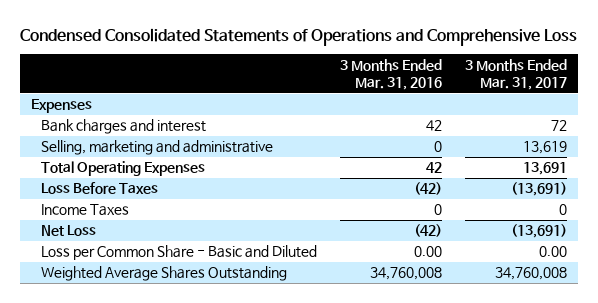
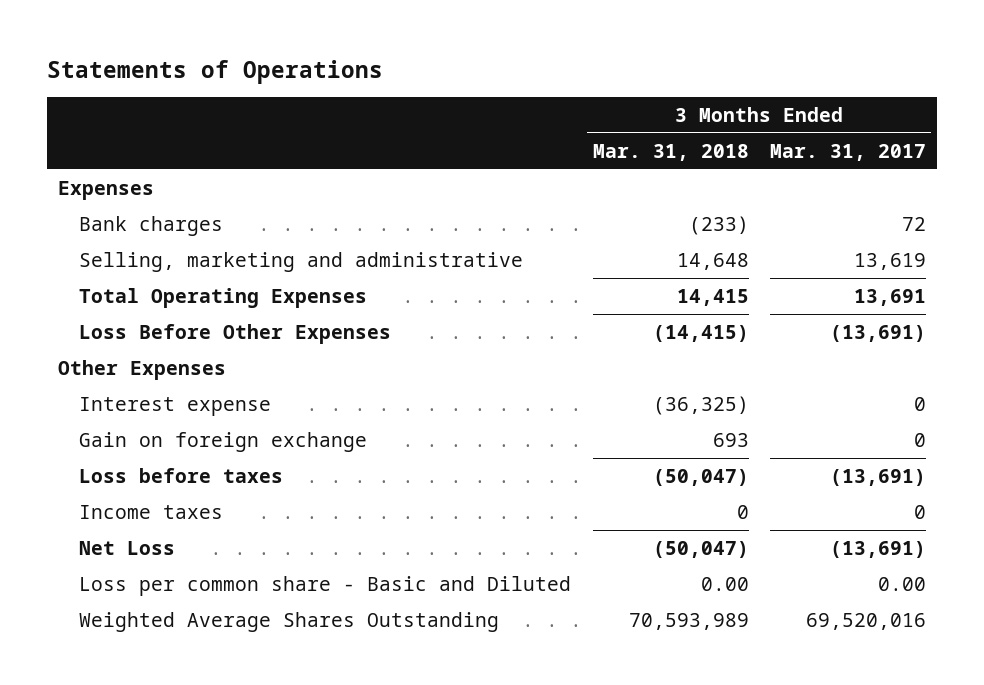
[19,27,577,46] Condensed Consolidated Statements of Operations and Comprehensive Loss -> [47,59,384,84] Statements of Operations
[339,58,442,90] 3 Months Ended Mar. 31, 2016 -> none
none -> [592,143,749,161] Mar. 31, 2018
[41,119,207,135] Bank charges and interest -> [79,215,224,236] Bank charges
none -> [79,323,392,344] Loss Before Other Expenses
none -> [57,359,226,380] Other Expenses
none -> [79,396,272,416] Interest expense
none -> [79,431,368,452] Gain on foreign exchange
[41,182,159,195] Loss Before Taxes -> [79,467,284,483] Loss before taxes
[41,204,130,217] Income Taxes -> [79,504,224,519] Income taxes
[41,245,318,261] Loss per Common Share - Basic and Diluted -> [79,575,572,596] Loss per common share - Basic and Diluted
[494,267,567,281] 34,760,008 -> [806,612,927,630] 69,520,016

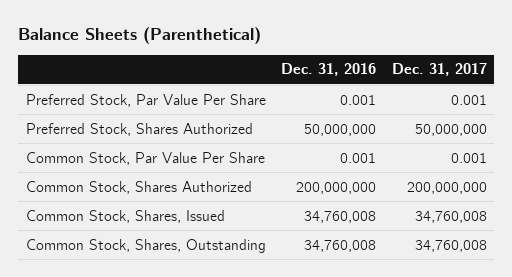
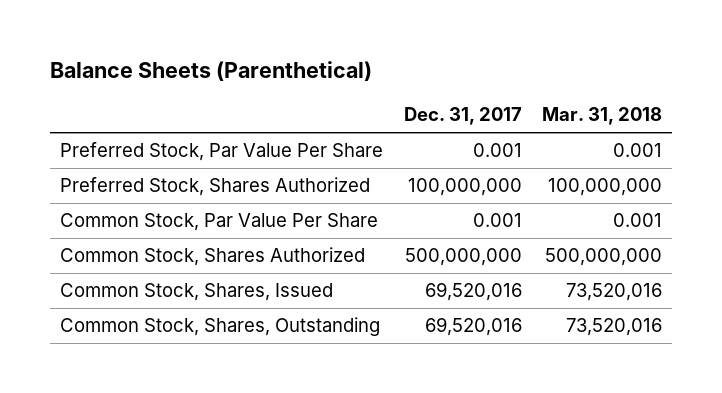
[281,63,377,77] Dec. 31, 2016 -> none
none -> [542,107,663,126] Mar. 31, 2018
[414,123,487,136] 50,000,000 -> [407,178,522,197] 100,000,000
[406,181,487,194] 200,000,000 -> [404,248,522,267] 500,000,000
[414,210,487,223] 34,760,008 -> [424,282,522,302] 69,520,016
[414,239,487,252] 34,760,008 -> [424,317,522,337] 69,520,016

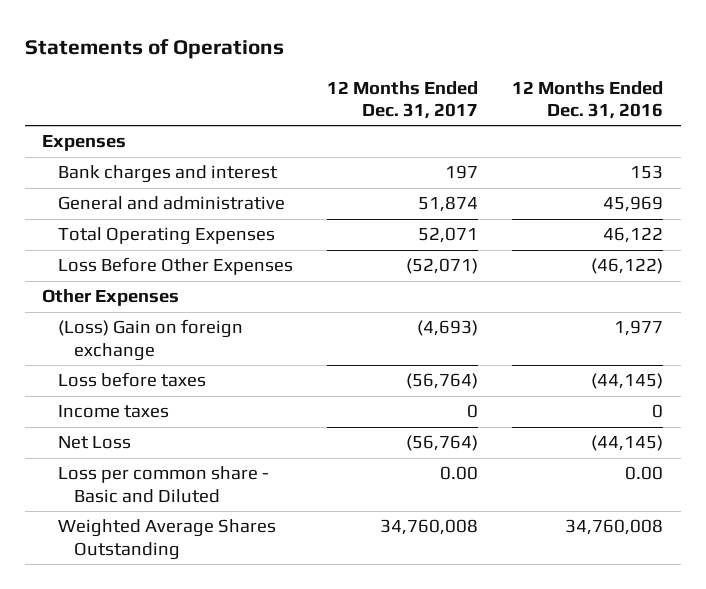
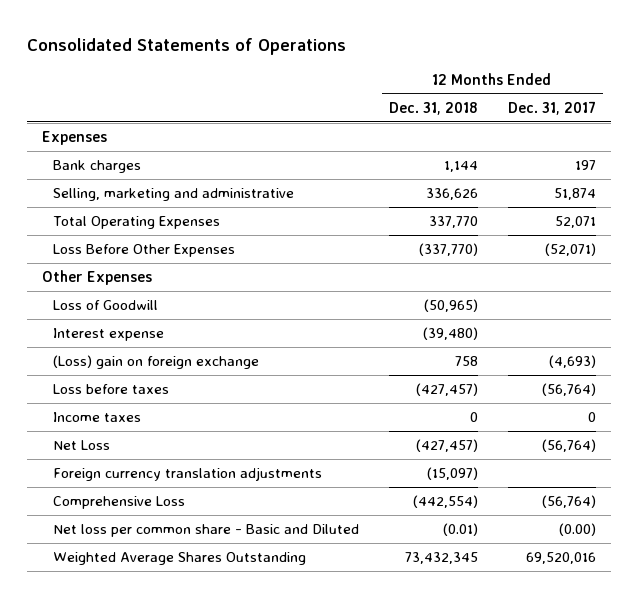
[25,38,285,59] Statements of Operations -> [27,37,347,55] Consolidated Statements of Operations
[512,80,664,119] 12 Months Ended Dec. 31, 2016 -> none
none -> [389,101,479,115] Dec. 31, 2018
[58,165,279,184] Bank charges and interest -> [53,160,142,174] Bank charges
[58,196,286,211] General and administrative -> [53,188,295,202] Selling, marketing and administrative
none -> [53,300,159,311] Loss of Goodwill
none -> [53,328,165,342] Interest expense
[58,319,244,361] (Loss) Gain on foreign exchange -> [53,355,260,370] (Loss) gain on foreign exchange
none -> [53,467,323,482] Foreign currency translation adjustments
none -> [53,496,186,510] Comprehensive Loss
[58,466,270,503] Loss per common share - Basic and Diluted -> [53,524,360,538] Net loss per common share - Basic and Diluted
[440,466,479,481] 0.00 -> [558,523,596,537] (0.00)
[380,519,479,536] 34,760,008 -> [525,552,596,565] 69,520,016

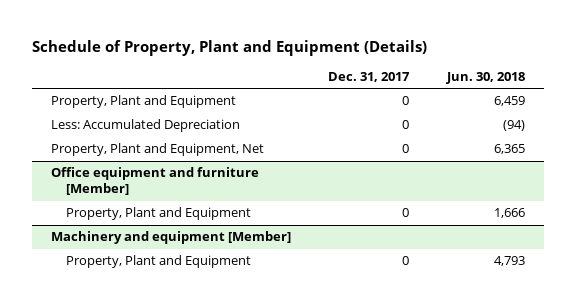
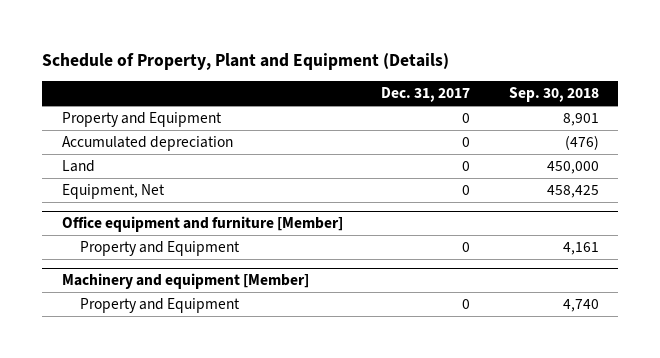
[445,71,525,84] Jun. 30, 2018 -> none
none -> [508,87,599,103] Sep. 30, 2018
[50,95,236,109] Property, Plant and Equipment -> [61,112,222,128] Property and Equipment
[50,119,240,133] Less: Accumulated Depreciation -> [61,136,233,152] Accumulated depreciation
none -> [61,160,95,173] Land
[50,143,264,157] Property, Plant and Equipment, Net -> [61,184,165,200] Equipment, Net
[65,207,251,221] Property, Plant and Equipment -> [80,241,241,257] Property and Equipment
[65,255,251,269] Property, Plant and Equipment -> [80,298,241,314] Property and Equipment

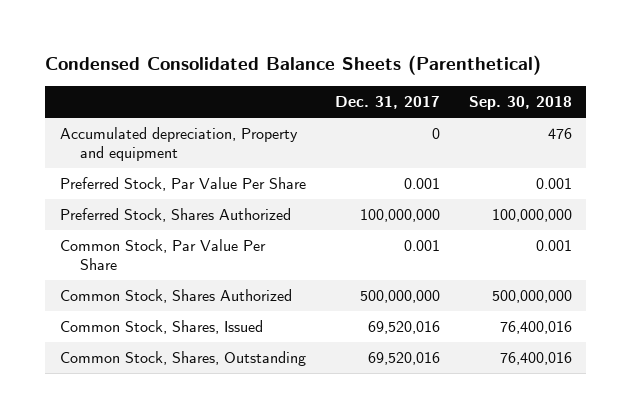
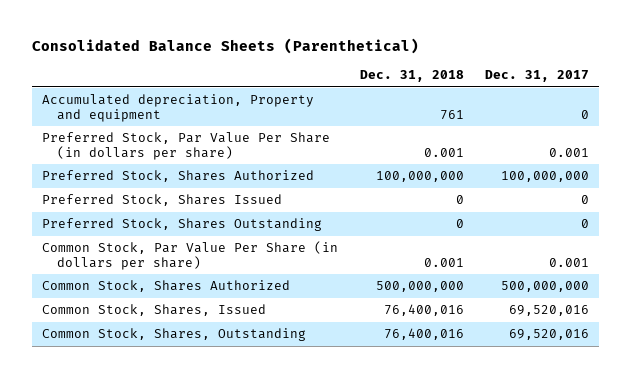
[45,55,542,76] Condensed Consolidated Balance Sheets (Parenthetical) -> [31,37,419,54] Consolidated Balance Sheets (Parenthetical)
[468,96,572,111] Sep. 30, 2018 -> none
none -> [359,70,464,83] Dec. 31, 2018
[59,177,306,192] Preferred Stock, Par Value Per Share -> [42,132,331,160] Preferred Stock, Par Value Per Share (in dollars per share)
none -> [42,194,283,207] Preferred Stock, Shares Issued
none -> [42,218,323,232] Preferred Stock, Shares Outstanding
[59,239,266,271] Common Stock, Par Value Per Share -> [42,241,339,270] Common Stock, Par Value Per Share (in dollars per share)

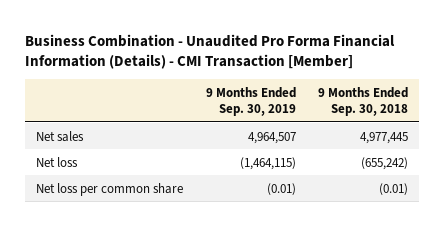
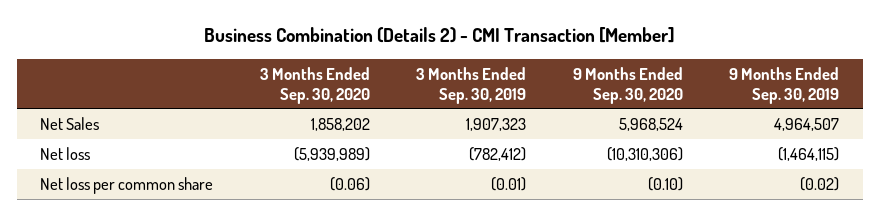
[25,33,396,70] Business Combination - Unaudited Pro Forma Financial Information (Details) - CMI Transaction [Member] -> [203,27,675,44] Business Combination (Details 2) - CMI Transaction [Member]
[317,86,408,116] 9 Months Ended Sep. 30, 2018 -> none
none -> [259,66,370,104] 3 Months Ended Sep. 30, 2020
none -> [416,66,527,104] 3 Months Ended Sep. 30, 2019
none -> [572,66,683,104] 9 Months Ended Sep. 30, 2020
[36,130,85,142] Net sales -> [40,116,100,130] Net Sales
[266,182,296,195] (0.01) -> [800,176,840,191] (0.02)

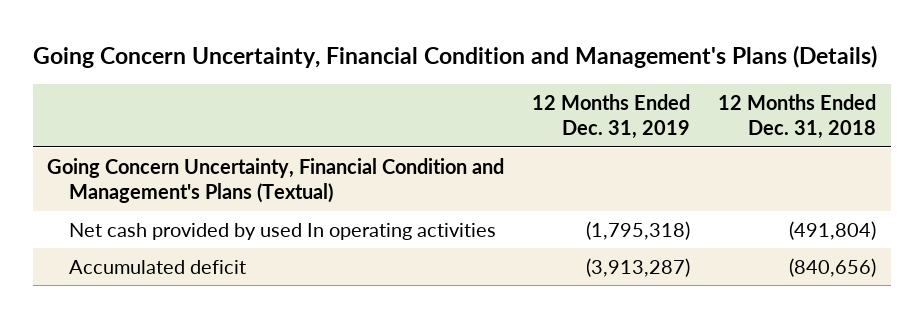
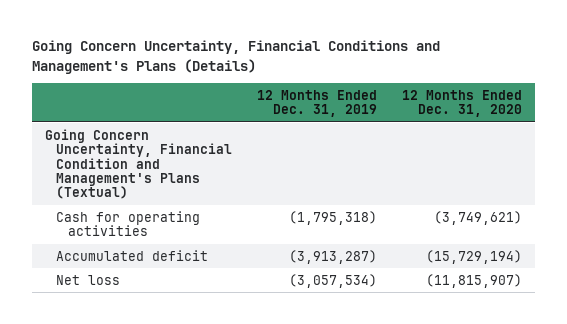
[33,45,878,69] Going Concern Uncertainty, Financial Condition and Management's Plans (Details) -> [32,40,441,74] Going Concern Uncertainty, Financial Conditions and Management's Plans (Details)
[718,93,877,140] 12 Months Ended Dec. 31, 2018 -> none
none -> [402,89,523,118] 12 Months Ended Dec. 31, 2020
[68,222,496,240] Net cash provided by used In operating activities -> [56,210,201,237] Cash for operating activities
none -> [56,274,121,285] Net loss

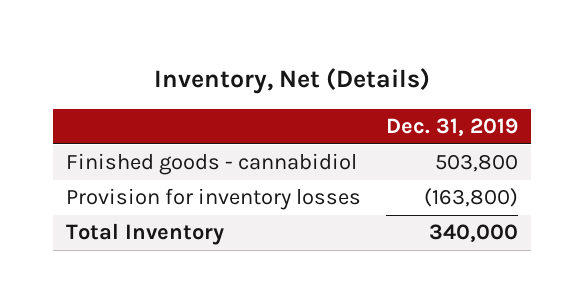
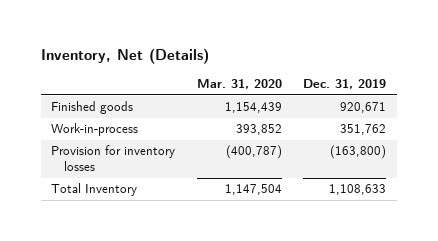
none -> [196,79,282,90] Mar. 31, 2020
[65,153,357,176] Finished goods - cannabidiol -> [51,101,134,115] Finished goods
[435,154,519,173] 503,800 -> [340,102,387,114] 920,671
none -> [51,123,139,137] Work-in-process
[429,224,519,243] 340,000 -> [329,184,387,196] 1,108,633

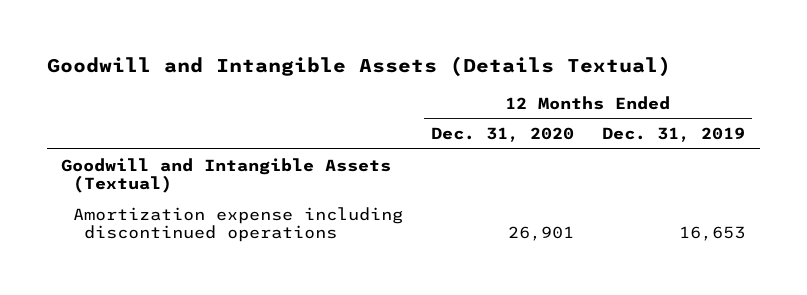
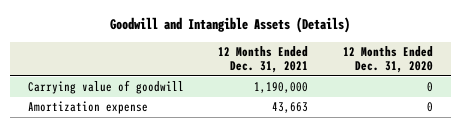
[47,56,672,78] Goodwill and Intangible Assets (Details Textual) -> [110,17,351,34] Goodwill and Intangible Assets (Details)
[602,127,746,143] Dec. 31, 2019 -> none
none -> [218,45,309,74] 12 Months Ended Dec. 31, 2021
[61,157,392,194] Goodwill and Intangible Assets (Textual) -> none
none -> [27,80,184,95] Carrying value of goodwill
[72,206,403,243] Amortization expense including discontinued operations -> [27,101,148,115] Amortization expense
[508,226,575,242] 26,901 -> [427,102,434,113] 0

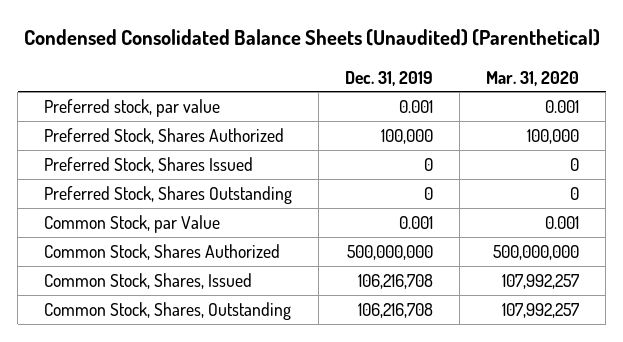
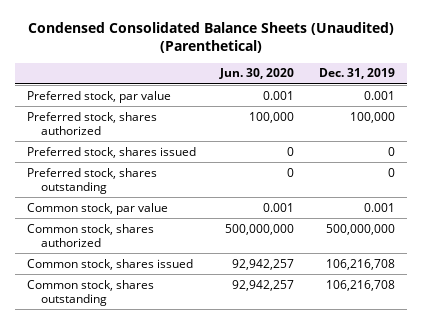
[486,70,580,86] Mar. 31, 2020 -> none
none -> [219,68,295,80] Jun. 30, 2020
[44,127,285,144] Preferred Stock, Shares Authorized -> [26,111,157,135] Preferred stock, shares authorized
[44,156,254,173] Preferred Stock, Shares Issued -> [26,146,196,158] Preferred stock, shares issued
[44,185,293,204] Preferred Stock, Shares Outstanding -> [26,167,157,194] Preferred stock, shares outstanding
[44,214,221,233] Common Stock, par Value -> [26,202,168,215] Common stock, par value
[44,243,281,260] Common Stock, Shares Authorized -> [26,223,154,247] Common stock, shares authorized
[44,272,253,289] Common Stock, Shares, Issued -> [26,258,193,270] Common stock, shares issued
[44,301,292,320] Common Stock, Shares, Outstanding -> [26,279,154,306] Common stock, shares outstanding

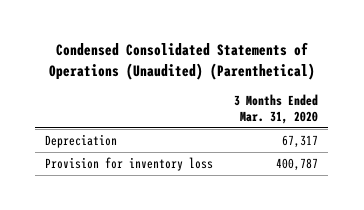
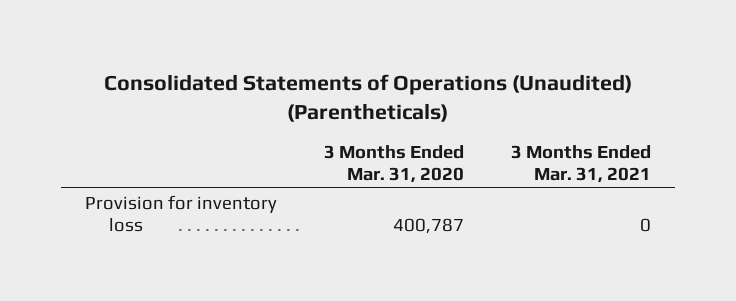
[48,42,315,80] Condensed Consolidated Statements of Operations (Unaudited) (Parenthetical) -> [104,73,633,122] Consolidated Statements of Operations (Unaudited) (Parentheticals)
none -> [511,144,652,183] 3 Months Ended Mar. 31, 2021
[45,133,118,148] Depreciation -> none

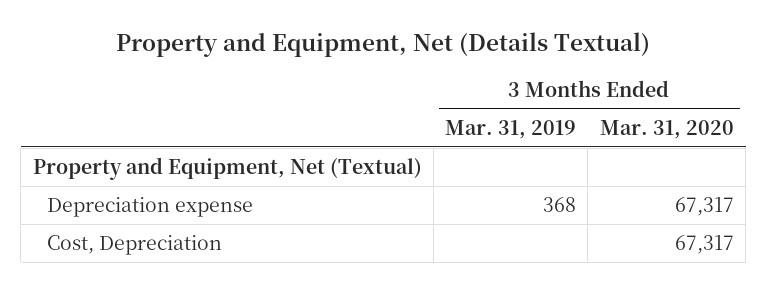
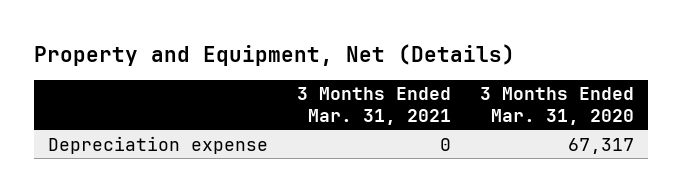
[116,32,651,58] Property and Equipment, Net (Details Textual) -> [33,43,515,66] Property and Equipment, Net (Details)
[445,119,577,139] Mar. 31, 2019 -> none
none -> [296,87,451,125] 3 Months Ended Mar. 31, 2021
[32,157,422,181] Property and Equipment, Net (Textual) -> none
[47,235,223,256] Cost, Depreciation -> none

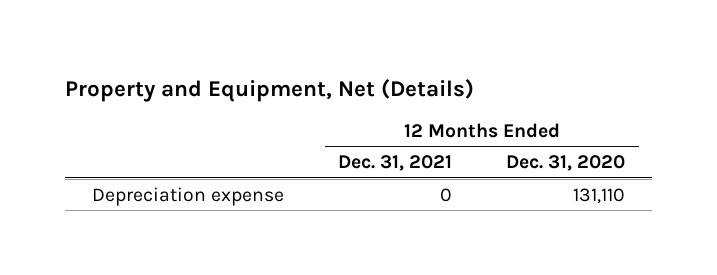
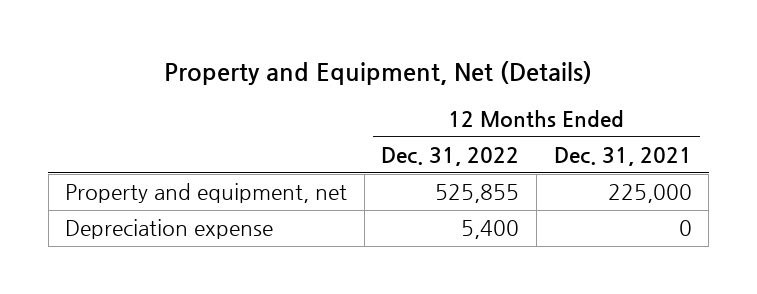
[506,155,626,172] Dec. 31, 2020 -> none
none -> [381,146,520,166] Dec. 31, 2022
none -> [65,183,348,204] Property and equipment, net

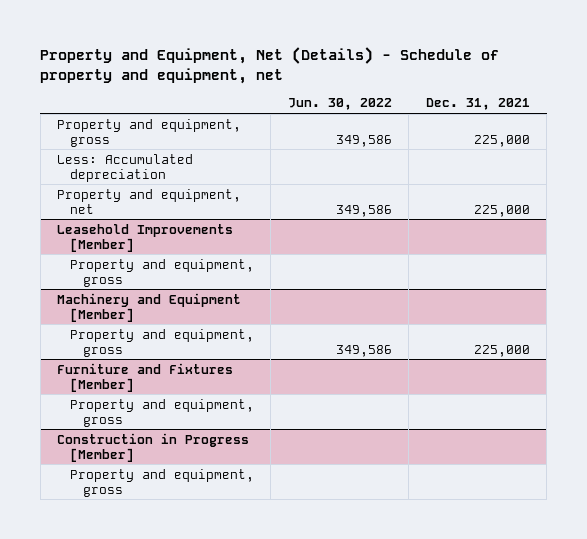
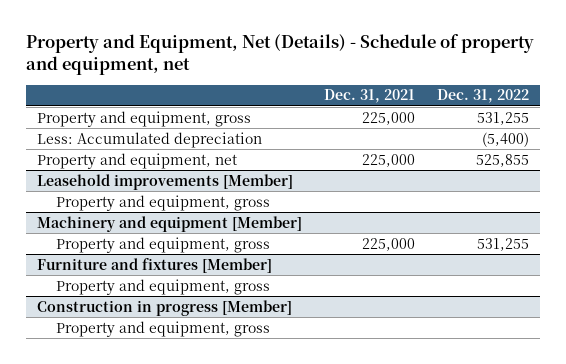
[287,98,392,111] Jun. 30, 2022 -> none
none -> [436,89,529,104] Dec. 31, 2022
[57,223,234,252] Leasehold Improvements [Member] -> [37,173,294,190] Leasehold improvements [Member]
[57,292,242,322] Machinery and Equipment [Member] -> [37,215,303,232] Machinery and equipment [Member]
[57,362,234,392] Furniture and Fixtures [Member] -> [37,257,273,273] Furniture and fixtures [Member]
[57,432,250,462] Construction in Progress [Member] -> [37,299,293,316] Construction in progress [Member]

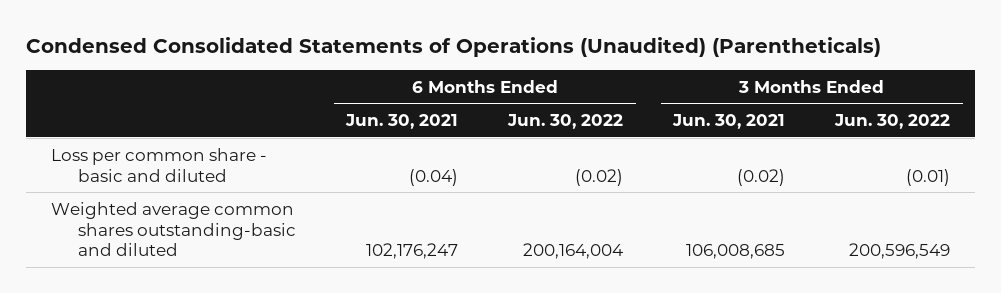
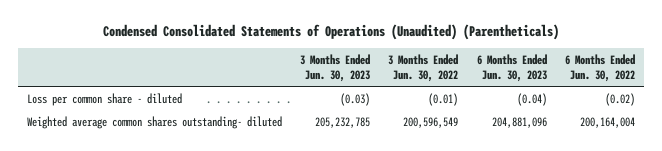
[345,113,459,129] Jun. 30, 2021 -> none
[672,113,786,129] Jun. 30, 2021 -> none
none -> [299,54,370,82] 3 Months Ended Jun. 30, 2023
none -> [476,54,547,82] 6 Months Ended Jun. 30, 2023
[51,147,268,182] Loss per common share - basic and diluted -> [26,92,182,106] Loss per common share - diluted
[51,201,297,257] Weighted average common shares outstanding-basic and diluted -> [26,115,282,129] Weighted average common shares outstanding- diluted

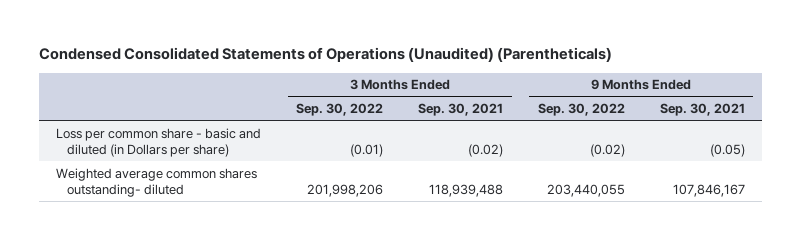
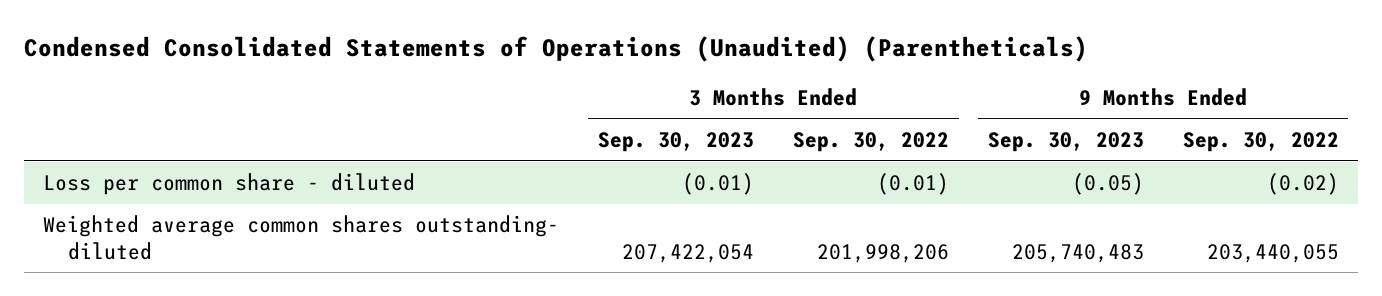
[418,103,504,117] Sep. 30, 2021 -> none
[659,103,745,117] Sep. 30, 2021 -> none
none -> [597,131,754,152] Sep. 30, 2023
none -> [987,131,1144,152] Sep. 30, 2023
[56,127,262,157] Loss per common share - basic and diluted (in Dollars per share) -> [42,173,415,196] Loss per common share - diluted

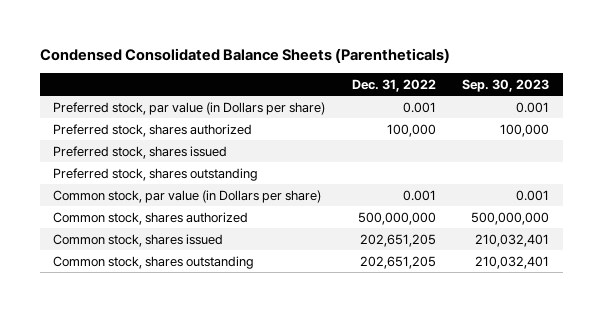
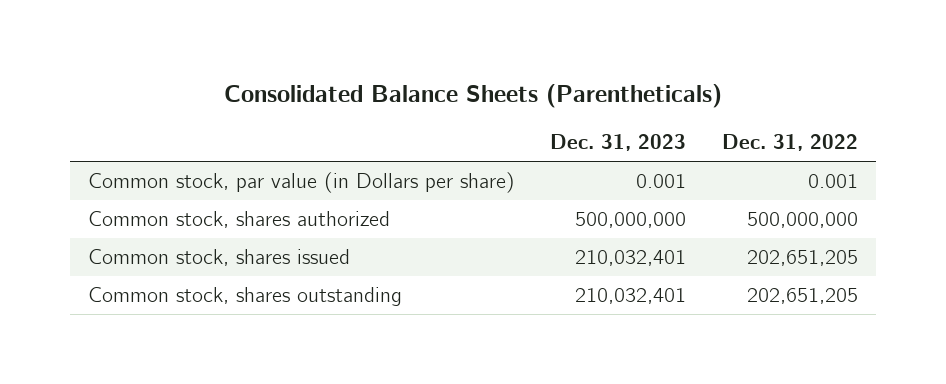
[39,48,450,64] Condensed Consolidated Balance Sheets (Parentheticals) -> [223,84,722,109] Consolidated Balance Sheets (Parentheticals)
[462,78,550,92] Sep. 30, 2023 -> none
none -> [550,134,687,152] Dec. 31, 2023
[53,101,326,115] Preferred stock, par value (in Dollars per share) -> none
[53,123,253,137] Preferred stock, shares authorized -> none
[53,145,228,159] Preferred stock, shares issued -> none
[53,167,259,181] Preferred stock, shares outstanding -> none

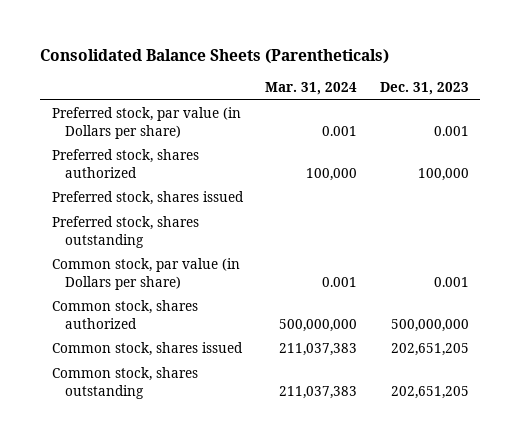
[722,134,859,152] Dec. 31, 2022 -> none
none -> [265,82,358,96] Mar. 31, 2024
none -> [51,107,241,139] Preferred stock, par value (in Dollars per share)
none -> [51,149,199,178] Preferred stock, shares authorized
none -> [51,191,244,206] Preferred stock, shares issued
none -> [51,216,199,248] Preferred stock, shares outstanding
[575,250,687,267] 210,032,401 -> [390,343,469,357] 202,651,205
[575,288,687,305] 210,032,401 -> [390,385,469,399] 202,651,205

